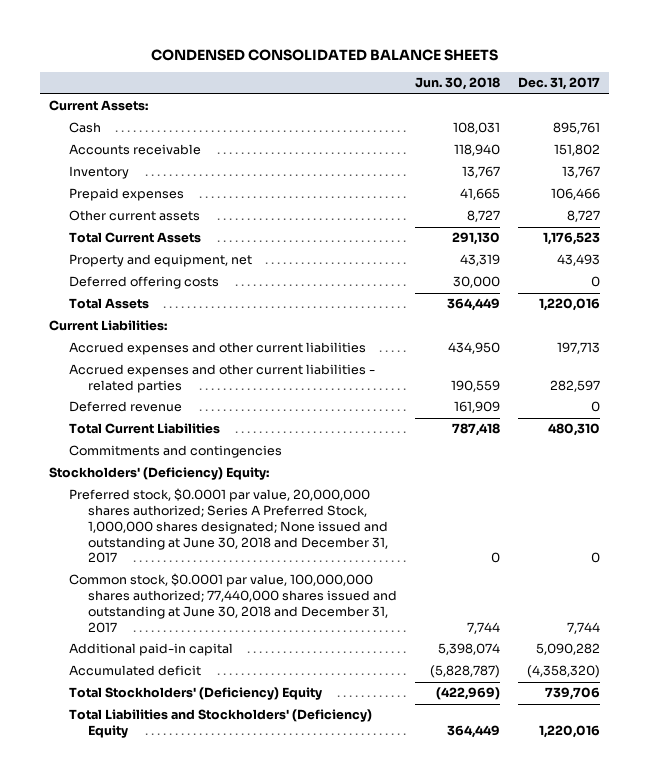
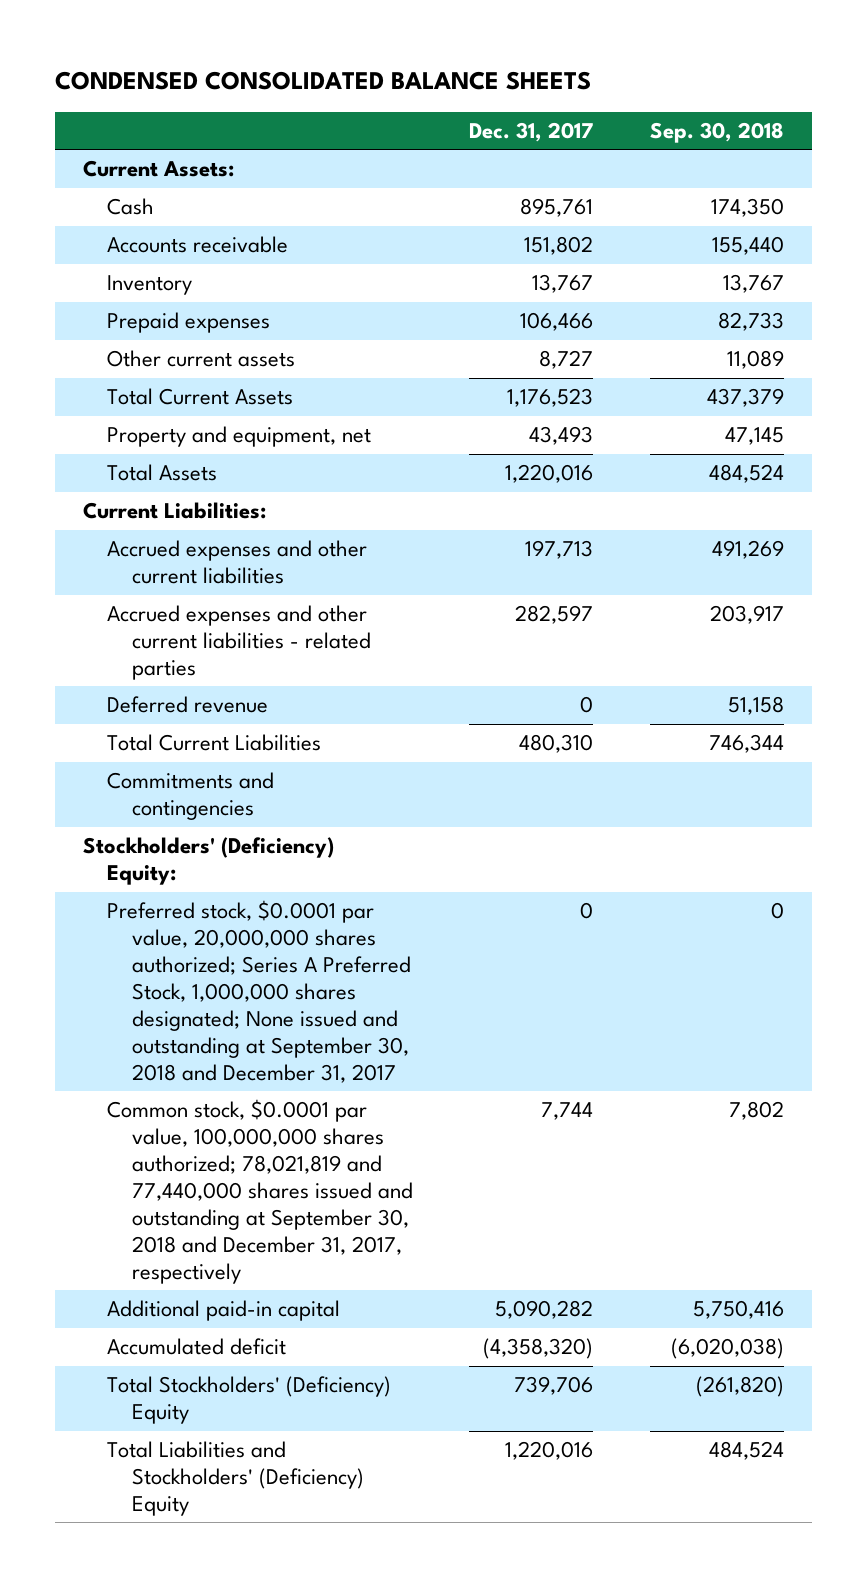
[415,77,501,91] Jun. 30, 2018 -> none
none -> [649,121,784,143] Sep. 30, 2018
[68,276,219,290] Deferred offering costs -> none
[68,488,389,564] Preferred stock, $0.0001 par value, 20,000,000 shares authorized; Series A Preferred Stock, 1,000,000 shares designated; None issued and outstanding at June 30, 2018 and December 31, 2017 -> [107,900,411,1083] Preferred stock, $0.0001 par value, 20,000,000 shares authorized; Series A Preferred Stock, 1,000,000 shares designated; None issued and outstanding at September 30, 2018 and December 31, 2017
[68,573,398,633] Common stock, $0.0001 par value, 100,000,000 shares authorized; 77,440,000 shares issued and outstanding at June 30, 2018 and December 31, 2017 -> [107,1099,413,1284] Common stock, $0.0001 par value, 100,000,000 shares authorized; 78,021,819 and 77,440,000 shares issued and outstanding at September 30, 2018 and December 31, 2017, respectively

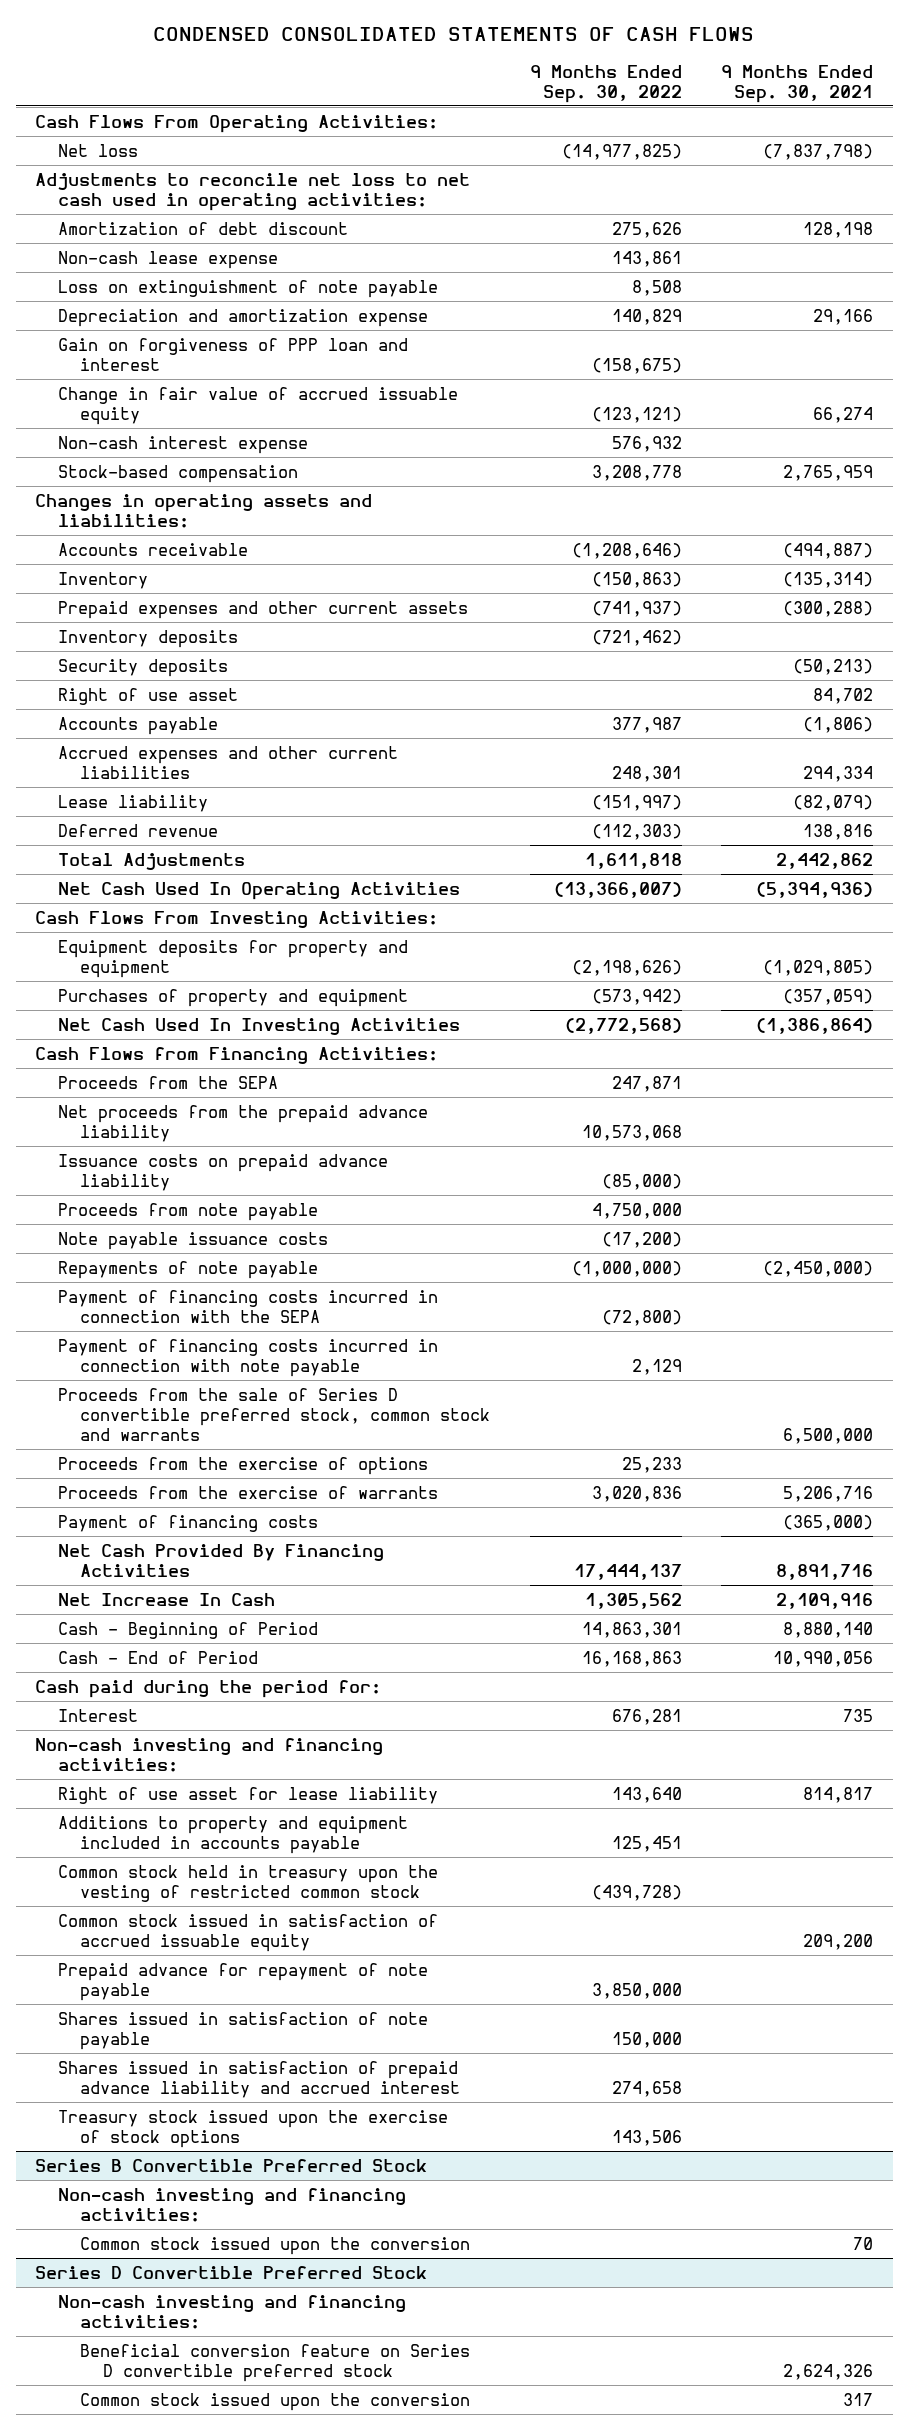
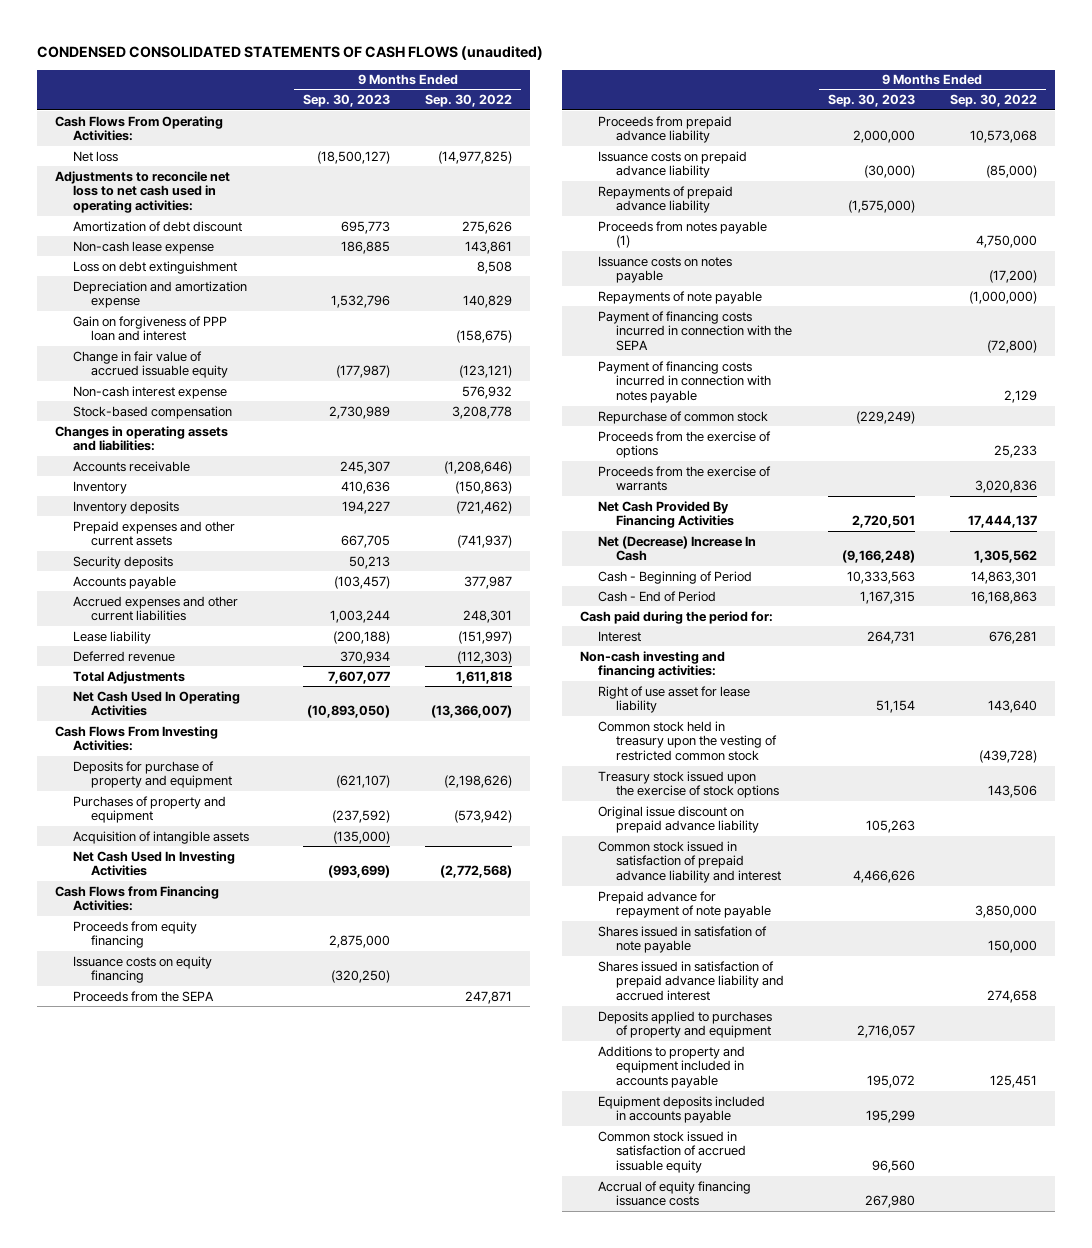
[153,26,755,41] CONDENSED CONSOLIDATED STATEMENTS OF CASH FLOWS -> [37,46,544,61] CONDENSED CONSOLIDATED STATEMENTS OF CASH FLOWS (unaudited)
[720,64,873,103] 9 Months Ended Sep. 30, 2021 -> none
none -> [302,94,390,108] Sep. 30, 2023
[57,279,438,298] Loss on extinguishment of note payable -> [73,260,238,274] Loss on debt extinguishment
[57,600,468,619] Prepaid expenses and other current assets -> [73,520,236,547] Prepaid expenses and other current assets
[57,687,238,705] Right of use asset -> none
[57,939,408,978] Equipment deposits for property and equipment -> [73,760,233,789] Deposits for purchase of property and equipment
none -> [73,830,250,844] Acquisition of intangible assets
none -> [73,920,198,949] Proceeds from equity financing
none -> [73,955,213,984] Issuance costs on equity financing
[57,1104,428,1142] Net proceeds from the prepaid advance liability -> [597,115,732,144] Proceeds from prepaid advance liability
none -> [597,185,733,214] Repayments of prepaid advance liability
[57,1202,318,1221] Proceeds from note payable -> [597,220,767,249] Proceeds from notes payable (1)
[57,1231,328,1250] Note payable issuance costs -> [597,255,732,284] Issuance costs on notes payable
[57,1387,491,1441] Proceeds from the sale of Series D convertible preferred stock, common stock and warrants -> none
[57,1338,438,1377] Payment of financing costs incurred in connection with note payable -> [597,360,772,404] Payment of financing costs incurred in connection with notes payable
none -> [597,410,768,424] Repurchase of common stock
[57,1514,318,1532] Payment of financing costs -> none
[57,1592,275,1606] Net Increase In Cash -> [597,535,756,562] Net (Decrease) Increase In Cash
[57,2109,448,2148] Treasury stock issued upon the exercise of stock options -> [597,770,780,799] Treasury stock issued upon the exercise of stock options
none -> [597,805,760,834] Original issue discount on prepaid advance liability
none -> [597,840,782,884] Common stock issued in satisfaction of prepaid advance liability and interest
[57,2011,428,2050] Shares issued in satisfaction of note payable -> [597,925,767,954] Shares issued in satisfation of note payable
[35,2158,428,2172] Series B Convertible Preferred Stock -> none
[57,2187,406,2222] Non-cash investing and financing activities: -> none
[80,2236,471,2255] Common stock issued upon the conversion -> none
[35,2265,428,2279] Series D Convertible Preferred Stock -> none
[57,2294,406,2329] Non-cash investing and financing activities: -> none
[80,2343,471,2382] Beneficial conversion feature on Series D convertible preferred stock -> none
[80,2392,471,2411] Common stock issued upon the conversion -> none
none -> [597,1010,772,1039] Deposits applied to purchases of property and equipment
[57,1815,408,1854] Additions to property and equipment included in accounts payable -> [597,1045,745,1089] Additions to property and equipment included in accounts payable
none -> [597,1095,765,1124] Equipment deposits included in accounts payable
[57,1913,438,1952] Common stock issued in satisfaction of accrued issuable equity -> [597,1130,747,1174] Common stock issued in satisfaction of accrued issuable equity
none -> [597,1180,751,1207] Accrual of equity financing issuance costs

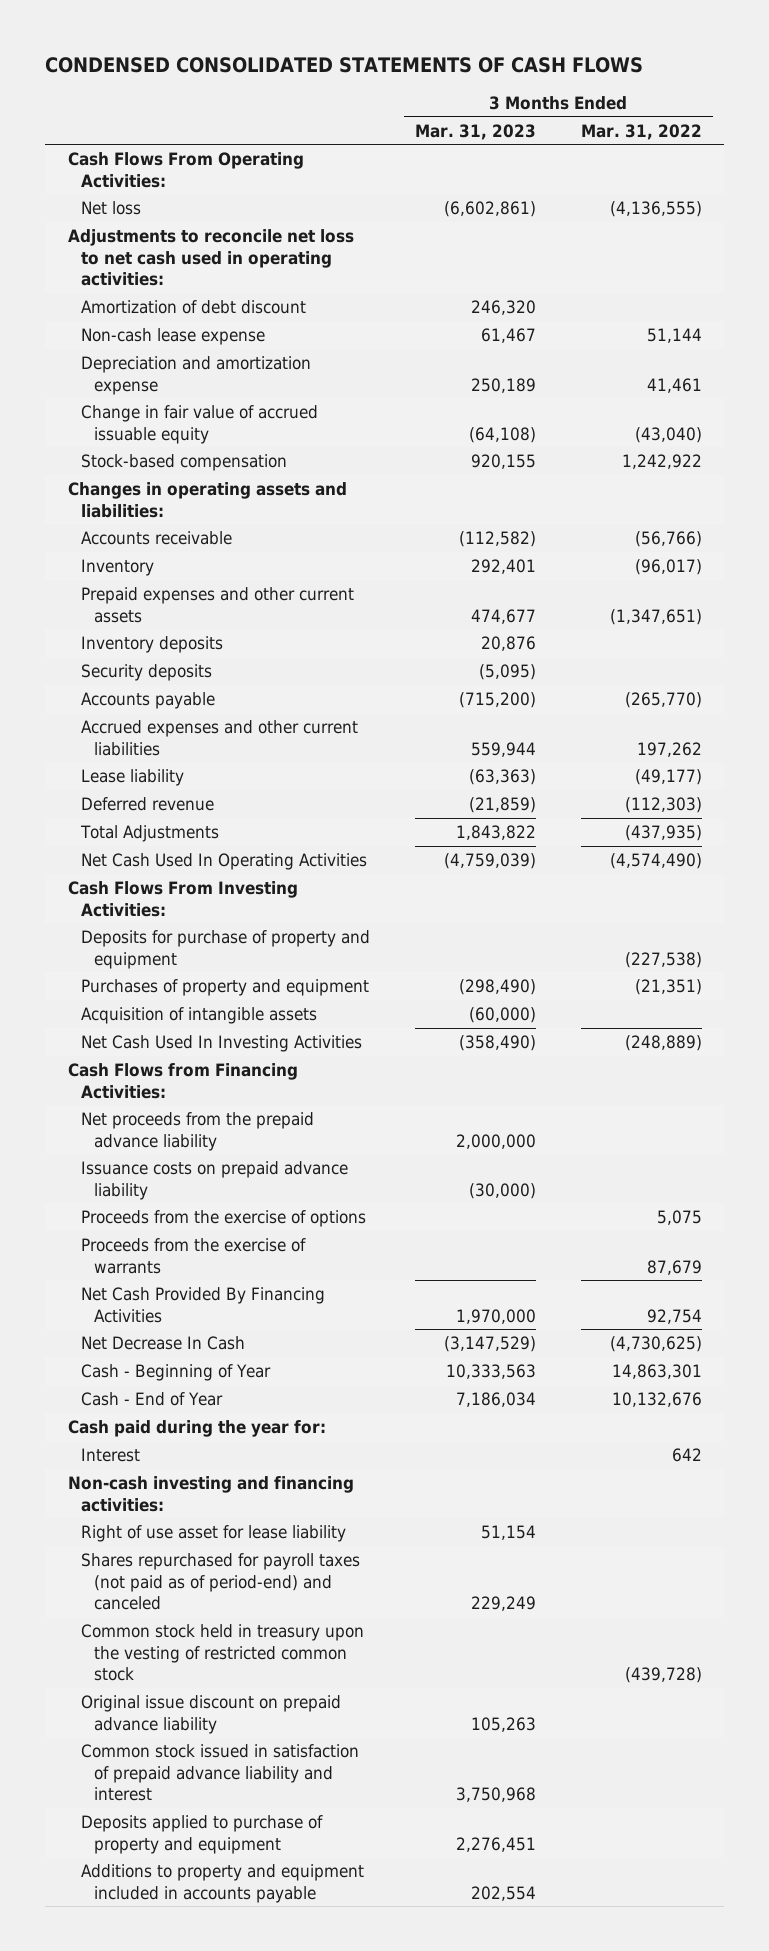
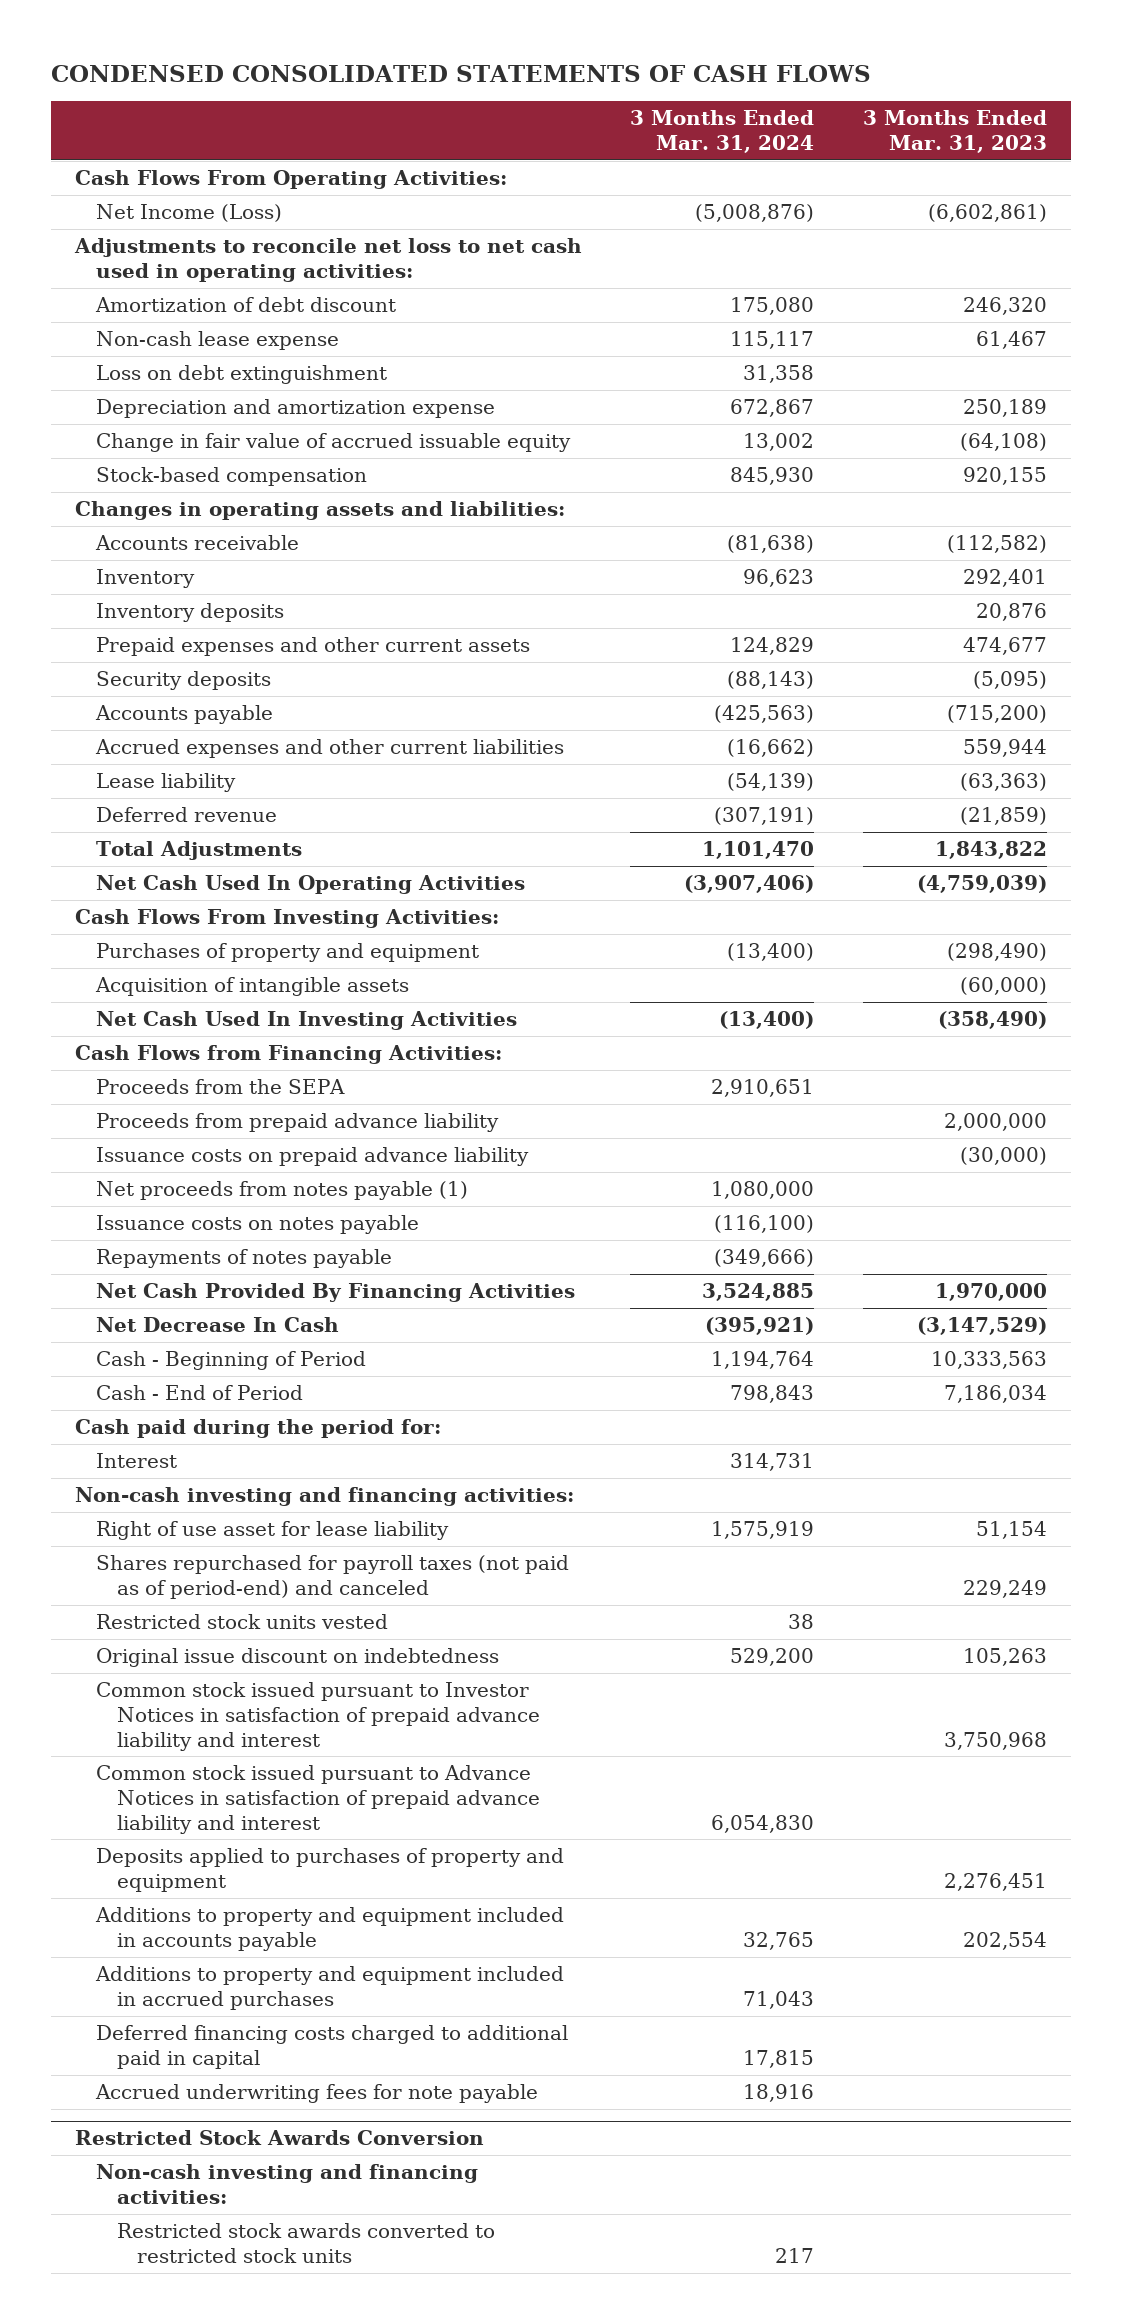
[580,123,702,140] Mar. 31, 2022 -> none
none -> [630,110,815,154] 3 Months Ended Mar. 31, 2024
[80,201,141,216] Net loss -> [95,204,282,223] Net Income (Loss)
none -> [95,365,387,385] Loss on debt extinguishment
[80,587,354,623] Prepaid expenses and other current assets -> [95,637,530,657] Prepaid expenses and other current assets
[80,930,370,969] Deposits for purchase of property and equipment -> none
none -> [95,1079,345,1095] Proceeds from the SEPA
[80,1112,314,1151] Net proceeds from the prepaid advance liability -> [95,1113,499,1133] Proceeds from prepaid advance liability
[80,1210,366,1228] Proceeds from the exercise of options -> none
[80,1238,306,1274] Proceeds from the exercise of warrants -> none
none -> [95,1181,468,1201] Net proceeds from notes payable (1)
none -> [95,1215,419,1235] Issuance costs on notes payable
none -> [95,1249,392,1269] Repayments of notes payable
[80,1364,271,1382] Cash - Beginning of Year -> [95,1351,366,1371] Cash - Beginning of Period
[80,1392,223,1407] Cash - End of Year -> [95,1385,303,1401] Cash - End of Period
[67,1420,326,1438] Cash paid during the year for: -> [75,1419,442,1439] Cash paid during the period for:
[80,1624,364,1682] Common stock held in treasury upon the vesting of restricted common stock -> none
none -> [95,1614,388,1630] Restricted stock units vested
[80,1695,341,1734] Original issue discount on prepaid advance liability -> [95,1648,499,1668] Original issue discount on indebtedness
[80,1744,359,1802] Common stock issued in satisfaction of prepaid advance liability and interest -> [95,1682,540,1751] Common stock issued pursuant to Investor Notices in satisfaction of prepaid advance liability and interest
none -> [95,1765,540,1834] Common stock issued pursuant to Advance Notices in satisfaction of prepaid advance liability and interest
[80,1815,323,1854] Deposits applied to purchase of property and equipment -> [95,1848,564,1892] Deposits applied to purchases of property and equipment
none -> [94,1966,564,2010] Additions to property and equipment included in accrued purchases
none -> [95,2025,568,2069] Deferred financing costs charged to additional paid in capital
none -> [94,2084,538,2104] Accrued underwriting fees for note payable
none -> [75,2130,485,2146] Restricted Stock Awards Conversion
none -> [95,2164,478,2204] Non-cash investing and financing activities:
none -> [116,2223,495,2263] Restricted stock awards converted to restricted stock units

